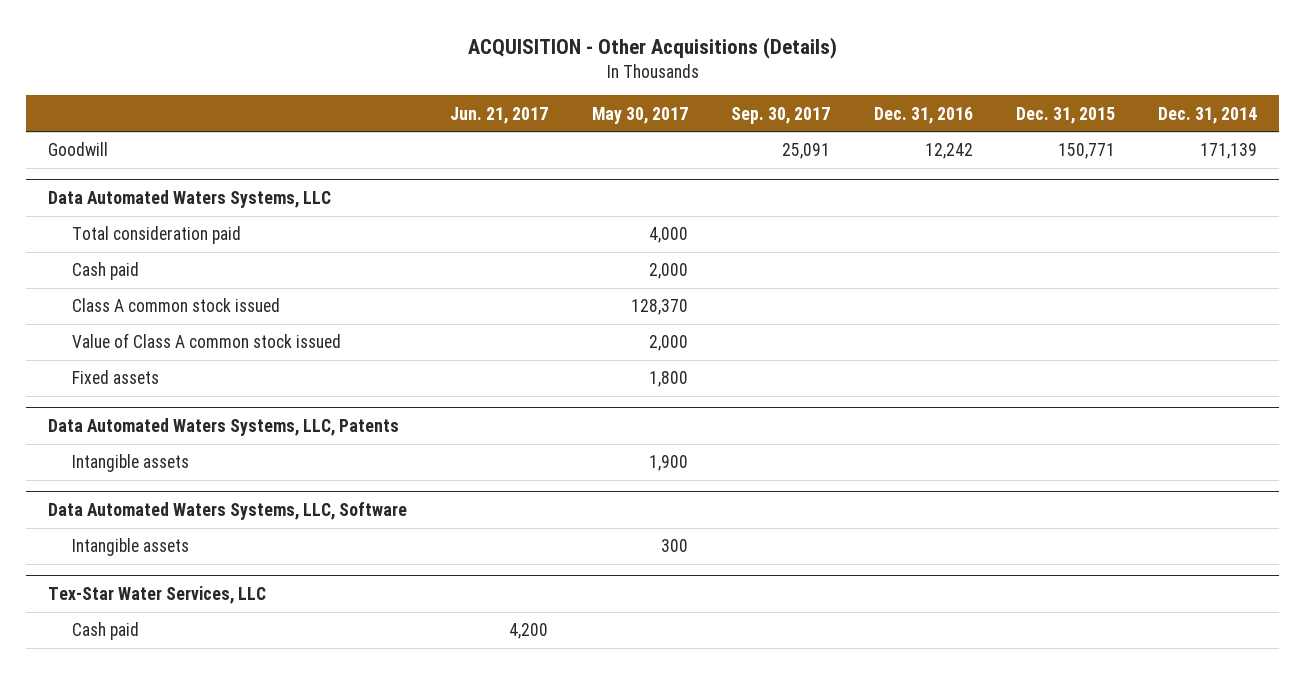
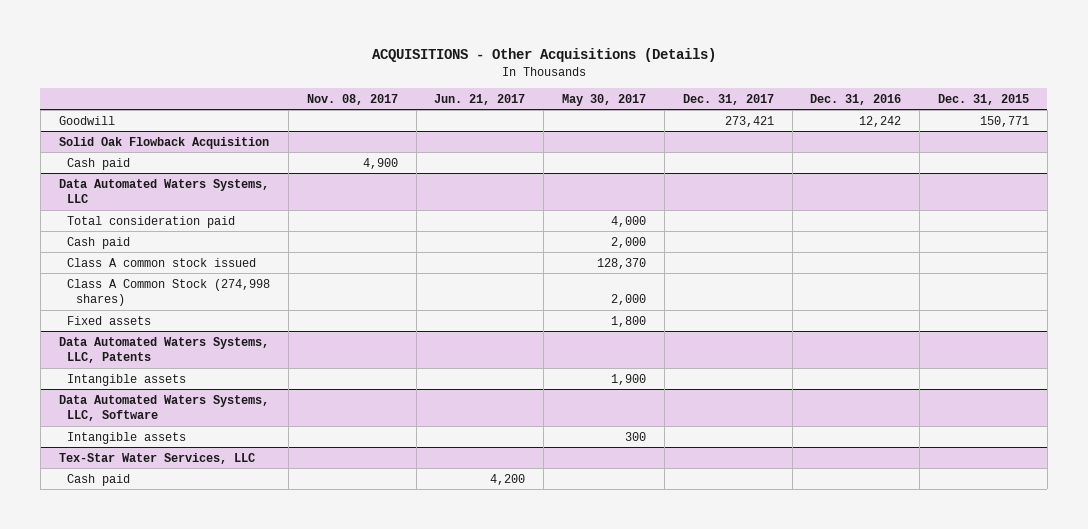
[467,36,837,59] ACQUISITION - Other Acquisitions (Details) -> [371,48,716,63] ACQUISITIONS - Other Acquisitions (Details)
[731,106,831,124] Sep. 30, 2017 -> none
[1158,106,1258,124] Dec. 31, 2014 -> none
none -> [306,93,398,105] Nov. 08, 2017
none -> [682,93,774,105] Dec. 31, 2017
none -> [58,136,269,149] Solid Oak Flowback Acquisition
none -> [67,157,131,170] Cash paid
[71,333,341,349] Value of Class A common stock issued -> [67,278,271,307] Class A Common Stock (274,998 shares)

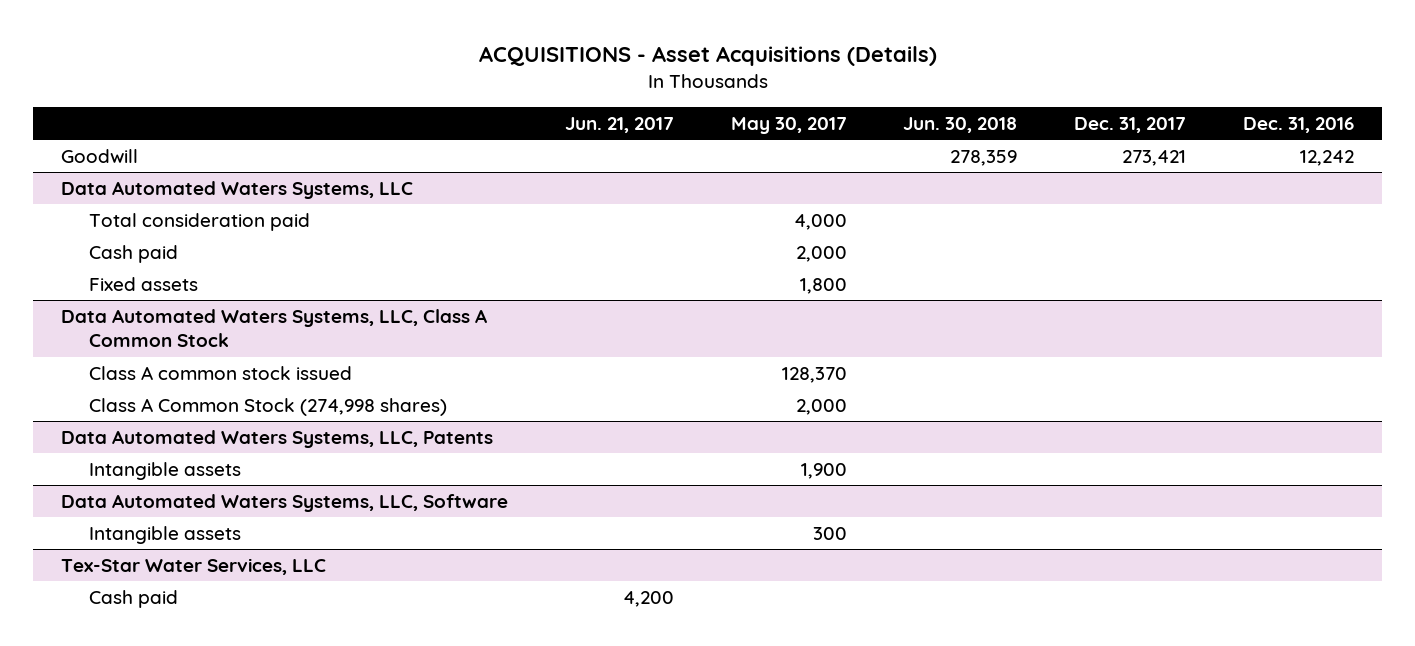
[371,48,716,63] ACQUISITIONS - Other Acquisitions (Details) -> [478,46,937,67] ACQUISITIONS - Asset Acquisitions (Details)
[306,93,398,105] Nov. 08, 2017 -> none
[937,93,1029,105] Dec. 31, 2015 -> none
none -> [903,116,1018,133] Jun. 30, 2018
[58,136,269,149] Solid Oak Flowback Acquisition -> none
[67,157,131,170] Cash paid -> none
[67,315,152,325] Fixed assets -> [89,276,199,291] Fixed assets
none -> [61,308,488,348] Data Automated Waters Systems, LLC, Class A Common Stock

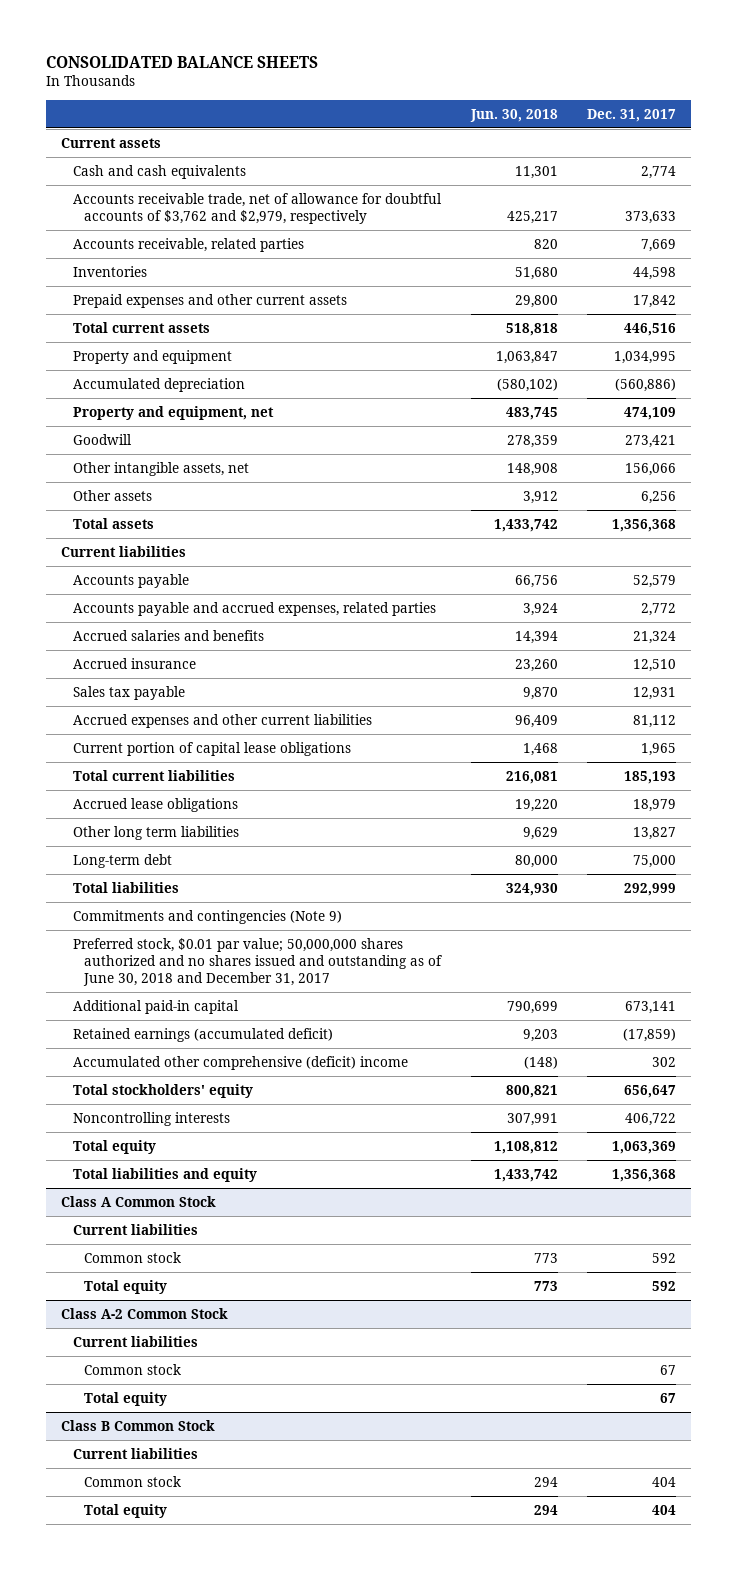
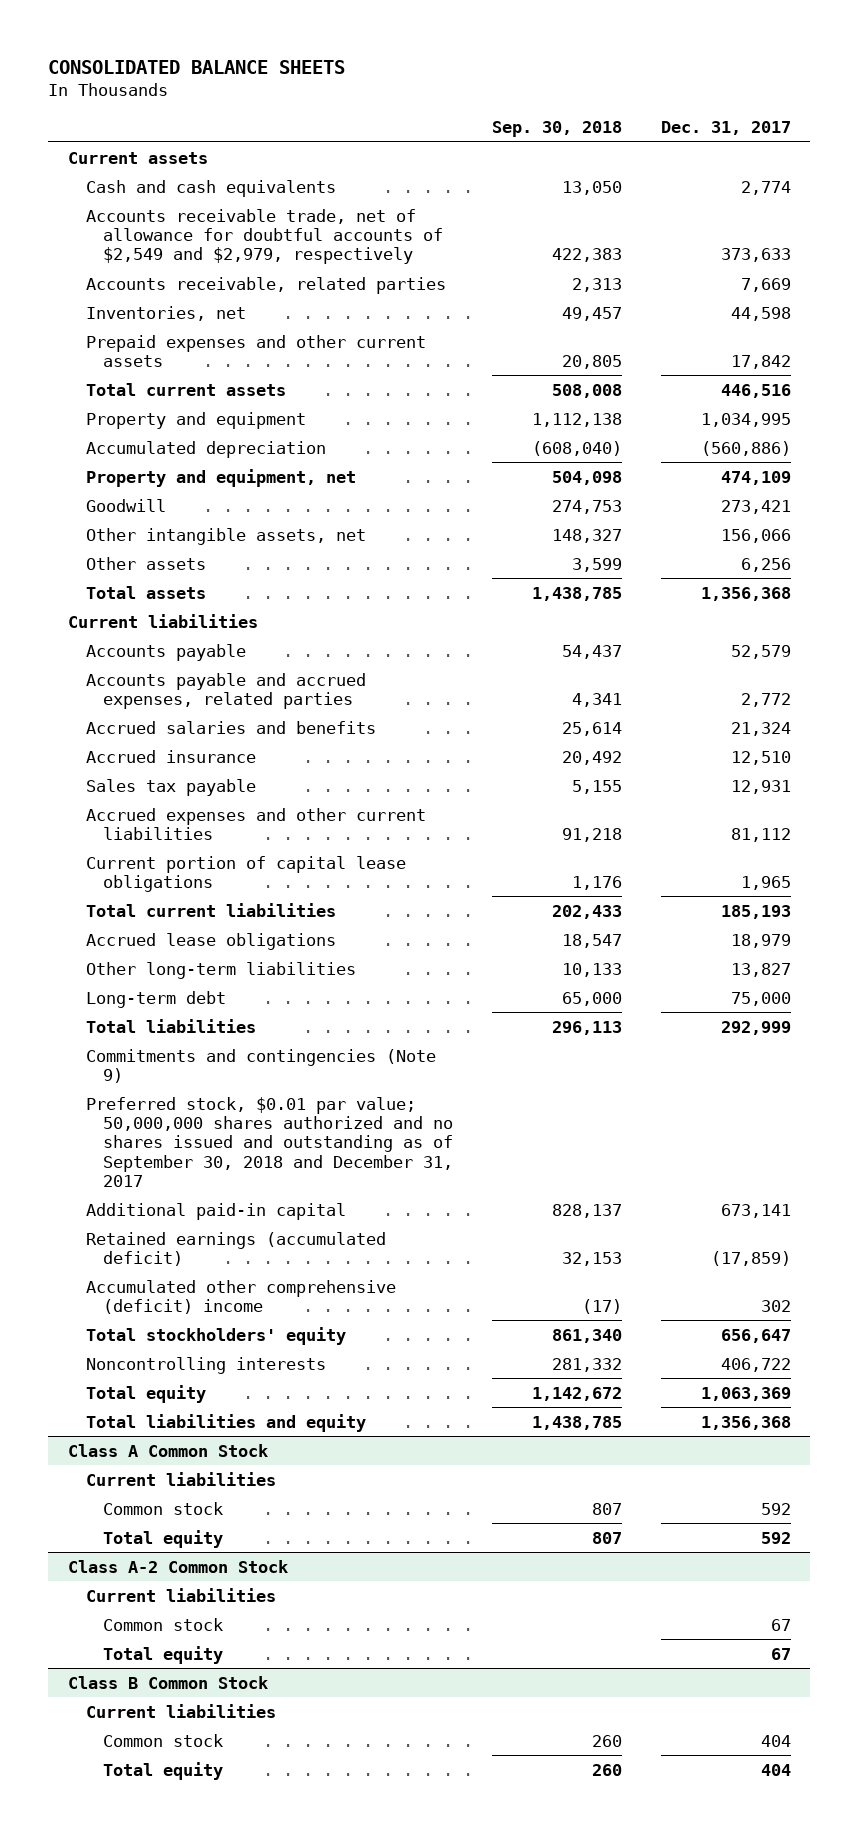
[469,108,558,122] Jun. 30, 2018 -> none
none -> [492,121,623,138] Sep. 30, 2018
[72,192,442,225] Accounts receivable trade, net of allowance for doubtful accounts of $3,762 and $2,979, respectively -> [85,208,444,265] Accounts receivable trade, net of allowance for doubtful accounts of $2,549 and $2,979, respectively
[72,265,147,277] Inventories -> [85,305,246,321] Inventories, net
[72,825,239,840] Other long term liabilities -> [85,961,356,979] Other long-term liabilities
[72,937,443,987] Preferred stock, $0.01 par value; 50,000,000 shares authorized and no shares issued and outstanding as of June 30, 2018 and December 31, 2017 -> [85,1096,454,1187] Preferred stock, $0.01 par value; 50,000,000 shares authorized and no shares issued and outstanding as of September 30, 2018 and December 31, 2017

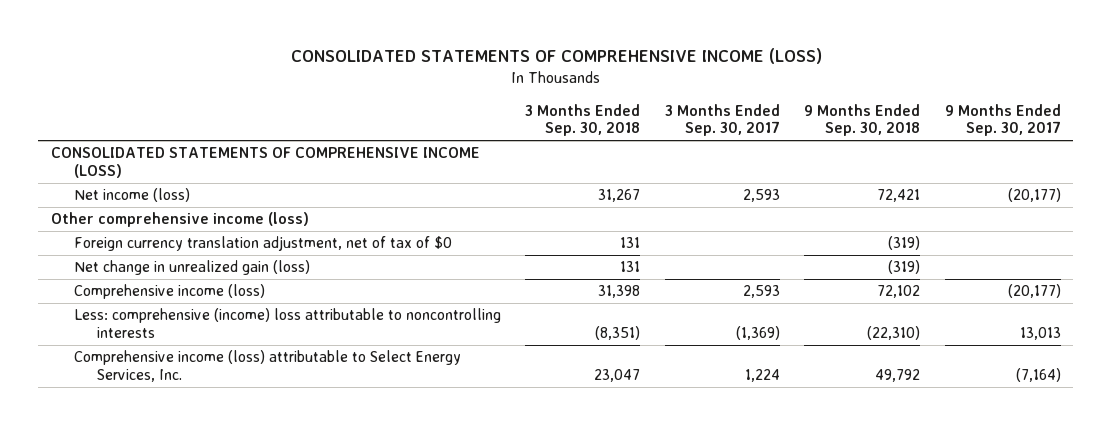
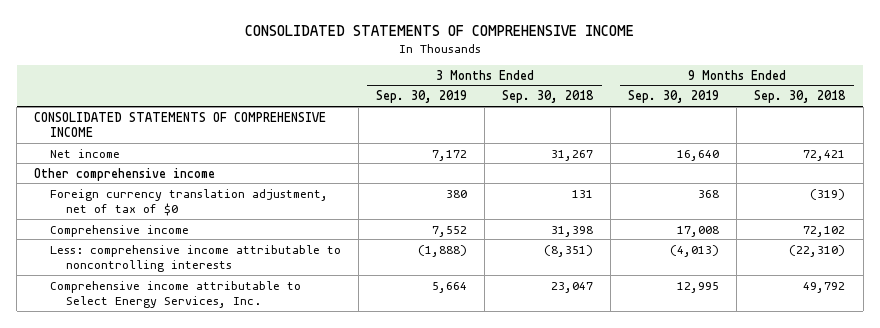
[290,48,822,65] CONSOLIDATED STATEMENTS OF COMPREHENSIVE INCOME (LOSS) -> [244,24,634,36] CONSOLIDATED STATEMENTS OF COMPREHENSIVE INCOME
[664,103,780,137] 3 Months Ended Sep. 30, 2017 -> none
[944,103,1061,137] 9 Months Ended Sep. 30, 2017 -> none
none -> [375,90,467,104] Sep. 30, 2019
none -> [628,90,720,104] Sep. 30, 2019
[50,147,480,179] CONSOLIDATED STATEMENTS OF COMPREHENSIVE INCOME (LOSS) -> [34,111,327,138] CONSOLIDATED STATEMENTS OF COMPREHENSIVE INCOME
[74,188,191,203] Net income (loss) -> [49,148,120,158] Net income
[50,212,309,228] Other comprehensive income (loss) -> [34,167,216,181] Other comprehensive income
[74,260,311,276] Net change in unrealized gain (loss) -> none
[74,284,266,300] Comprehensive income (loss) -> [49,224,189,237] Comprehensive income
[74,308,502,339] Less: comprehensive (income) loss attributable to noncontrolling interests -> [49,244,341,273] Less: comprehensive income attributable to noncontrolling interests
[74,350,462,383] Comprehensive income (loss) attributable to Select Energy Services, Inc. -> [49,280,301,309] Comprehensive income attributable to Select Energy Services, Inc.

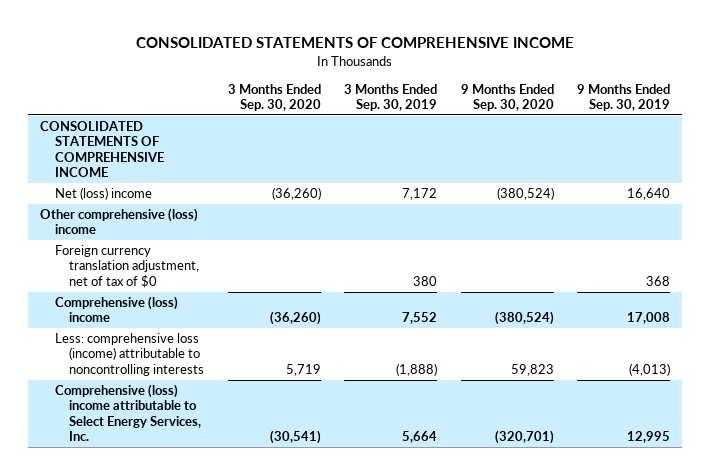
[502,90,595,104] Sep. 30, 2018 -> none
[754,90,847,104] Sep. 30, 2018 -> none
none -> [227,83,321,111] 3 Months Ended Sep. 30, 2020
none -> [460,83,554,111] 9 Months Ended Sep. 30, 2020
[49,148,120,158] Net income -> [54,187,152,201] Net (loss) income
[34,167,216,181] Other comprehensive income -> [40,208,199,235] Other comprehensive (loss) income
[49,224,189,237] Comprehensive income -> [54,296,178,323] Comprehensive (loss) income
[49,244,341,273] Less: comprehensive income attributable to noncontrolling interests -> [54,333,205,376] Less: comprehensive loss (income) attributable to noncontrolling interests
[49,280,301,309] Comprehensive income attributable to Select Energy Services, Inc. -> [54,384,202,441] Comprehensive (loss) income attributable to Select Energy Services, Inc.

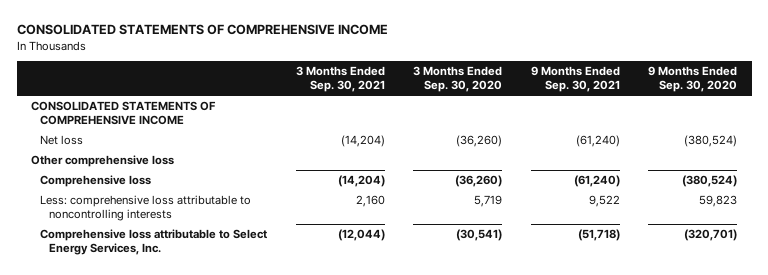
[344,83,438,111] 3 Months Ended Sep. 30, 2019 -> none
[577,83,671,111] 9 Months Ended Sep. 30, 2019 -> none
none -> [295,66,385,93] 3 Months Ended Sep. 30, 2021
none -> [530,66,620,93] 9 Months Ended Sep. 30, 2021
[54,245,200,288] Foreign currency translation adjustment, net of tax of $0 -> none
[54,187,152,201] Net (loss) income -> [40,135,84,146] Net loss
[40,208,199,235] Other comprehensive (loss) income -> [30,155,174,168] Other comprehensive loss
[54,296,178,323] Comprehensive (loss) income -> [40,175,152,188] Comprehensive loss
[54,333,205,376] Less: comprehensive loss (income) attributable to noncontrolling interests -> [40,195,252,222] Less: comprehensive loss attributable to noncontrolling interests
[54,384,202,441] Comprehensive (loss) income attributable to Select Energy Services, Inc. -> [40,229,268,256] Comprehensive loss attributable to Select Energy Services, Inc.

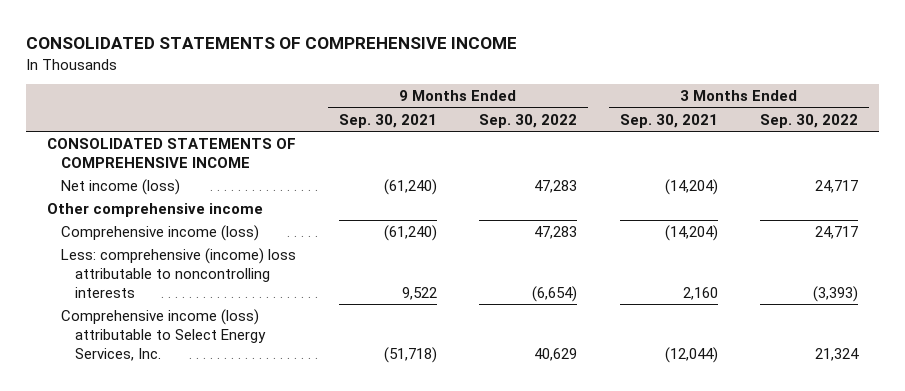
[413,66,503,93] 3 Months Ended Sep. 30, 2020 -> none
[648,66,738,93] 9 Months Ended Sep. 30, 2020 -> none
none -> [479,113,578,128] Sep. 30, 2022
none -> [760,113,859,128] Sep. 30, 2022
[40,135,84,146] Net loss -> [61,178,181,195] Net income (loss)
[30,155,174,168] Other comprehensive loss -> [47,202,264,217] Other comprehensive income
[40,175,152,188] Comprehensive loss -> [61,224,260,241] Comprehensive income (loss)
[40,195,252,222] Less: comprehensive loss attributable to noncontrolling interests -> [61,247,297,298] Less: comprehensive (income) loss attributable to noncontrolling interests
[40,229,268,256] Comprehensive loss attributable to Select Energy Services, Inc. -> [61,308,266,361] Comprehensive income (loss) attributable to Select Energy Services, Inc.

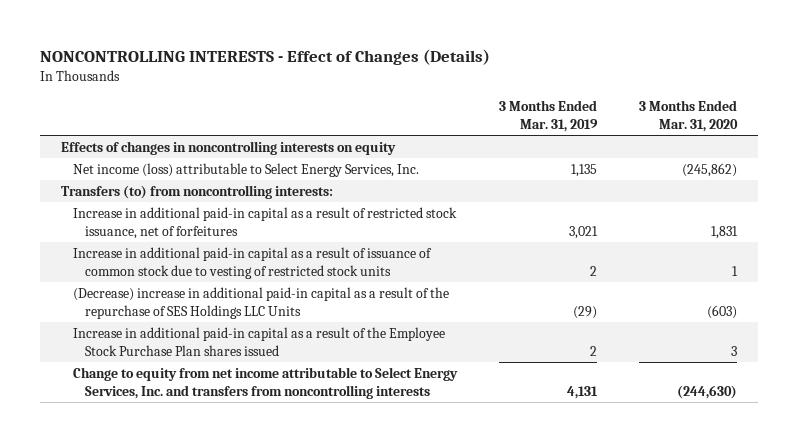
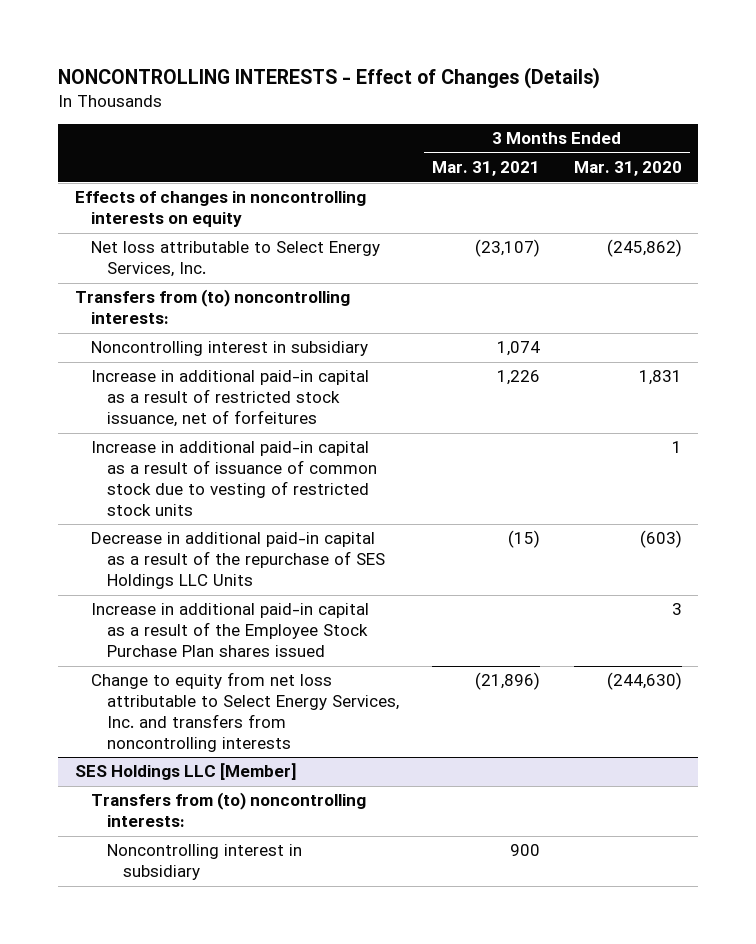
[498,99,598,133] 3 Months Ended Mar. 31, 2019 -> none
none -> [432,161,541,177] Mar. 31, 2021
[72,162,419,177] Net income (loss) attributable to Select Energy Services, Inc. -> [90,241,380,278] Net loss attributable to Select Energy Services, Inc.
[60,184,333,199] Transfers (to) from noncontrolling interests: -> [74,289,350,325] Transfers from (to) noncontrolling interests:
none -> [90,341,368,357] Noncontrolling interest in subsidiary
[72,286,449,319] (Decrease) increase in additional paid-in capital as a result of the repurchase of SES Holdings LLC Units -> [90,532,386,590] Decrease in additional paid-in capital as a result of the repurchase of SES Holdings LLC Units
[72,366,458,399] Change to equity from net income attributable to Select Energy Services, Inc. and transfers from noncontrolling interests -> [90,672,400,752] Change to equity from net loss attributable to Select Energy Services, Inc. and transfers from noncontrolling interests
none -> [74,763,297,781] SES Holdings LLC [Member]
none -> [90,792,366,828] Transfers from (to) noncontrolling interests:
none -> [107,844,303,881] Noncontrolling interest in subsidiary

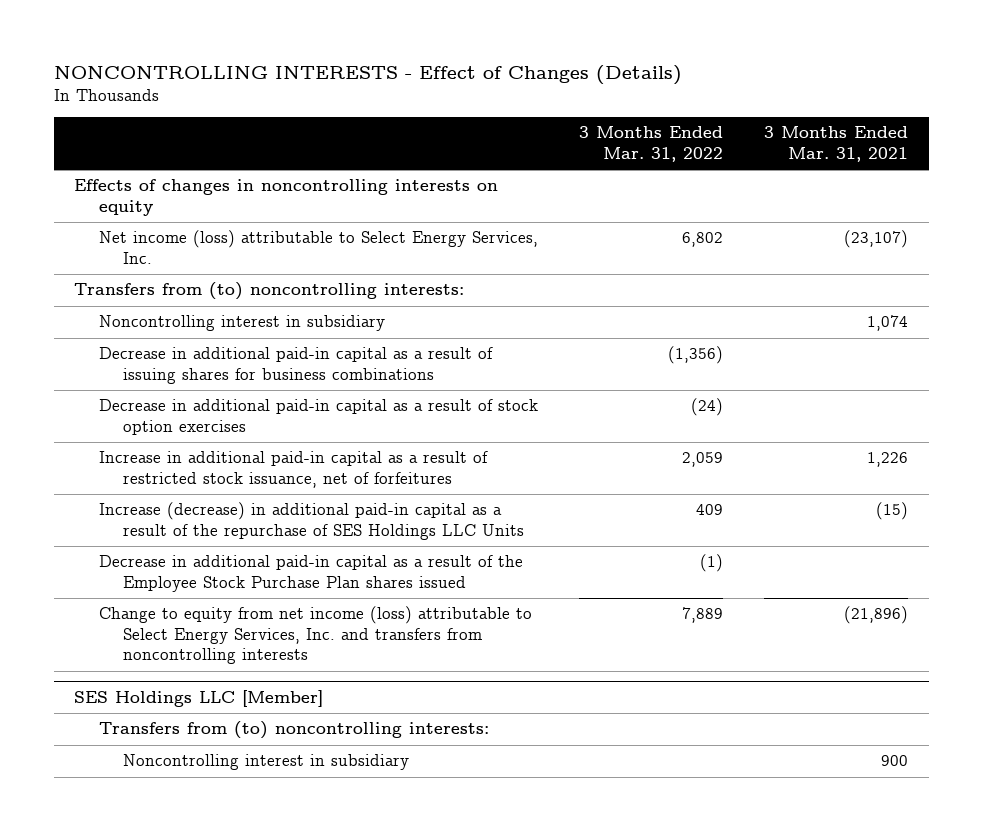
[573,161,682,177] Mar. 31, 2020 -> none
none -> [578,126,723,162] 3 Months Ended Mar. 31, 2022
[90,241,380,278] Net loss attributable to Select Energy Services, Inc. -> [98,230,538,264] Net income (loss) attributable to Select Energy Services, Inc.
none -> [98,347,493,384] Decrease in additional paid-in capital as a result of issuing shares for business combinations
none -> [98,399,538,435] Decrease in additional paid-in capital as a result of stock option exercises
[90,441,378,516] Increase in additional paid-in capital as a result of issuance of common stock due to vesting of restricted stock units -> none
[90,532,386,590] Decrease in additional paid-in capital as a result of the repurchase of SES Holdings LLC Units -> [98,502,525,540] Increase (decrease) in additional paid-in capital as a result of the repurchase of SES Holdings LLC Units
[90,603,369,658] Increase in additional paid-in capital as a result of the Employee Stock Purchase Plan shares issued -> [98,555,523,592] Decrease in additional paid-in capital as a result of the Employee Stock Purchase Plan shares issued
[90,672,400,752] Change to equity from net loss attributable to Select Energy Services, Inc. and transfers from noncontrolling interests -> [98,606,532,665] Change to equity from net income (loss) attributable to Select Energy Services, Inc. and transfers from noncontrolling interests

